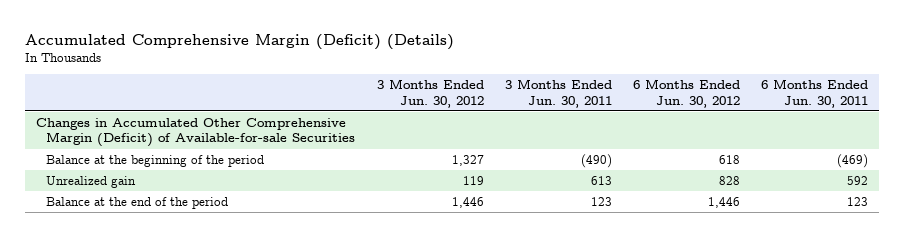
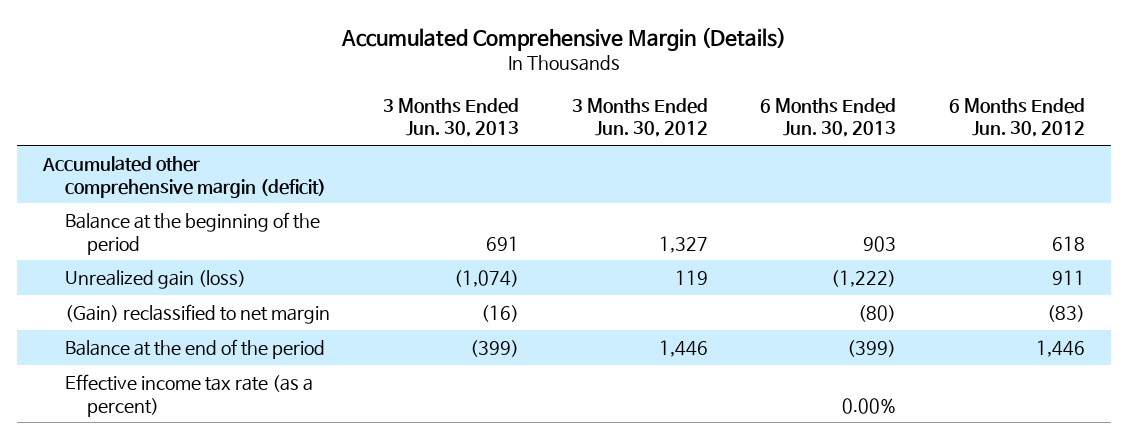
[25,33,455,50] Accumulated Comprehensive Margin (Deficit) (Details) -> [341,26,787,51] Accumulated Comprehensive Margin (Details)
[504,79,612,108] 3 Months Ended Jun. 30, 2011 -> none
[761,79,869,108] 6 Months Ended Jun. 30, 2011 -> none
none -> [382,97,519,138] 3 Months Ended Jun. 30, 2013
none -> [760,97,897,138] 6 Months Ended Jun. 30, 2013
[36,117,356,148] Changes in Accumulated Other Comprehensive Margin (Deficit) of Available-for-sale Securities -> [41,156,327,198] Accumulated other comprehensive margin (deficit)
[46,175,137,188] Unrealized gain -> [65,270,247,290] Unrealized gain (loss)
[719,175,741,185] 828 -> [1052,270,1086,286] 911
none -> [65,304,331,325] (Gain) reclassified to net margin
none -> [65,374,314,417] Effective income tax rate (as a percent)

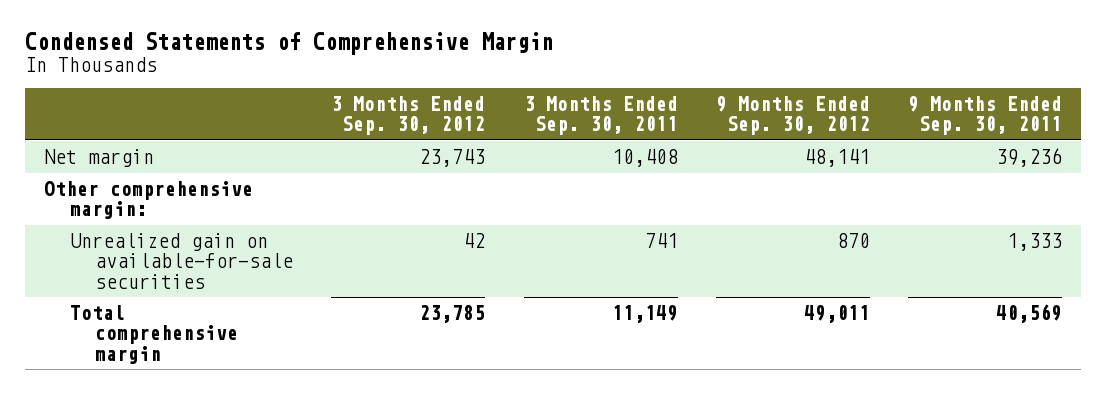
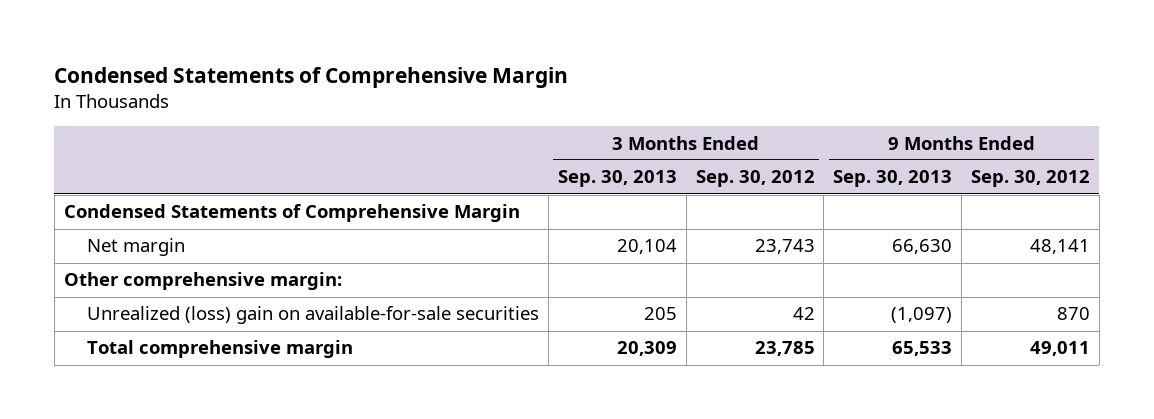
[523,95,678,136] 3 Months Ended Sep. 30, 2011 -> none
[908,95,1063,136] 9 Months Ended Sep. 30, 2011 -> none
none -> [558,170,678,188] Sep. 30, 2013
none -> [833,170,953,188] Sep. 30, 2013
none -> [63,204,520,223] Condensed Statements of Comprehensive Margin
[69,233,294,289] Unrealized gain on available-for-sale securities -> [87,306,540,325] Unrealized (loss) gain on available-for-sale securities

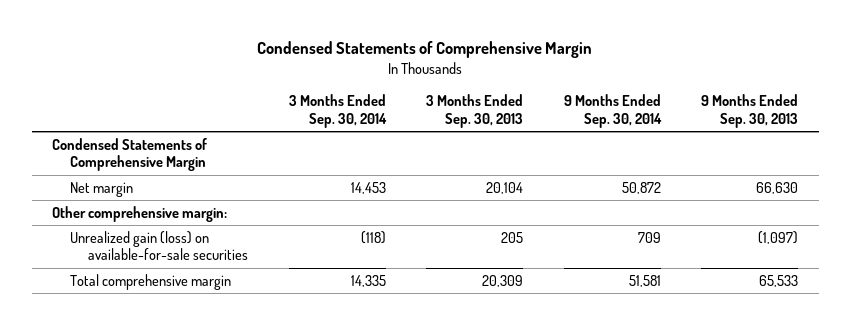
[695,170,815,188] Sep. 30, 2012 -> none
[970,170,1090,188] Sep. 30, 2012 -> none
none -> [288,94,387,128] 3 Months Ended Sep. 30, 2014
none -> [563,94,662,128] 9 Months Ended Sep. 30, 2014
[87,306,540,325] Unrealized (loss) gain on available-for-sale securities -> [70,231,249,261] Unrealized gain (loss) on available-for-sale securities

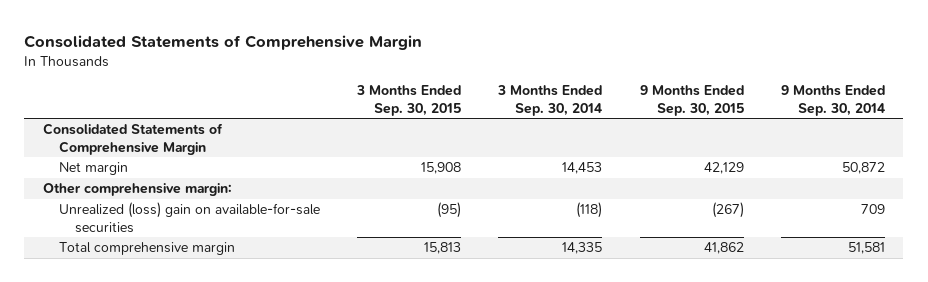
[257,41,593,59] Condensed Statements of Comprehensive Margin -> [24,34,423,50] Consolidated Statements of Comprehensive Margin
[426,94,524,128] 3 Months Ended Sep. 30, 2013 -> none
[701,94,799,128] 9 Months Ended Sep. 30, 2013 -> none
none -> [356,85,462,116] 3 Months Ended Sep. 30, 2015
none -> [639,85,744,116] 9 Months Ended Sep. 30, 2015
[51,138,207,172] Condensed Statements of Comprehensive Margin -> [43,123,224,155] Consolidated Statements of Comprehensive Margin
[70,231,249,261] Unrealized gain (loss) on available-for-sale securities -> [58,202,320,233] Unrealized (loss) gain on available-for-sale securities

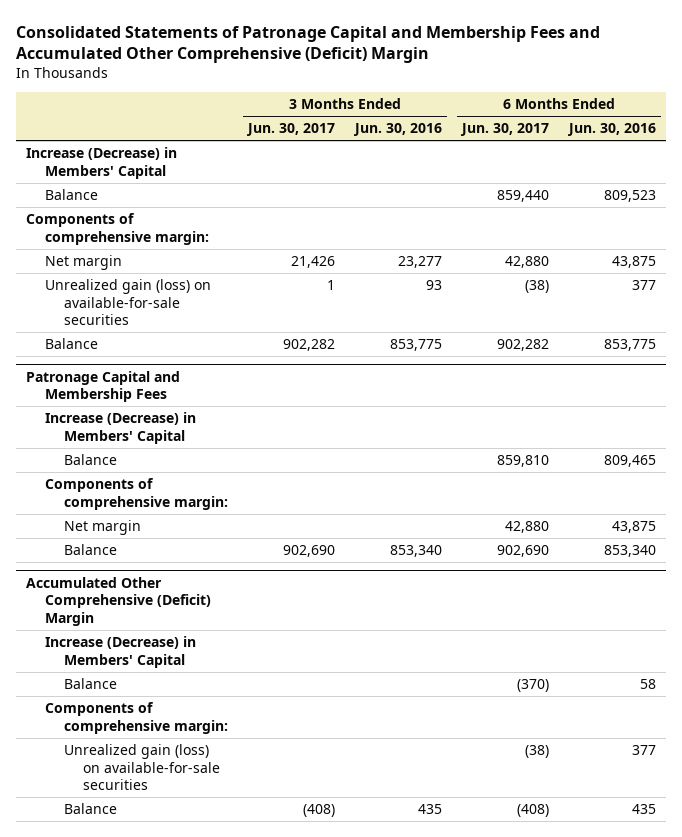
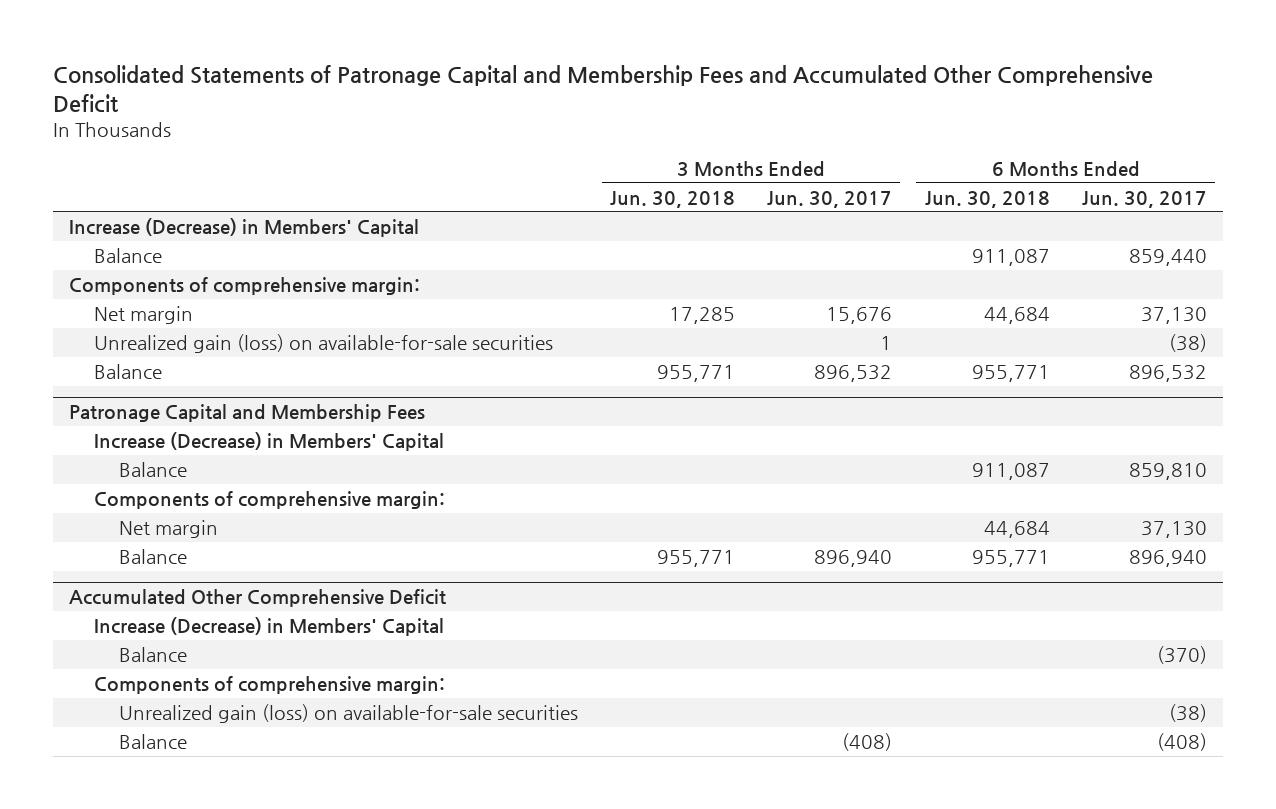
[16,25,601,64] Consolidated Statements of Patronage Capital and Membership Fees and Accumulated Other Comprehensive (Deficit) Margin -> [52,64,1153,113] Consolidated Statements of Patronage Capital and Membership Fees and Accumulated Other Comprehensive Deficit
[353,123,443,137] Jun. 30, 2016 -> none
[567,123,657,137] Jun. 30, 2016 -> none
none -> [610,190,736,208] Jun. 30, 2018
none -> [924,190,1050,208] Jun. 30, 2018
[291,256,336,269] 21,426 -> [826,306,893,324] 15,676
[505,256,550,269] 42,880 -> [1140,306,1207,324] 37,130
[283,339,336,352] 902,282 -> [814,364,893,382] 896,532
[497,339,550,352] 902,282 -> [1128,364,1207,382] 896,532
[505,521,550,534] 42,880 -> [1140,520,1207,538] 37,130
[283,545,336,558] 902,690 -> [814,549,893,567] 896,940
[497,545,550,558] 902,690 -> [1128,549,1207,567] 896,940
[26,576,212,626] Accumulated Other Comprehensive (Deficit) Margin -> [69,589,447,608] Accumulated Other Comprehensive Deficit

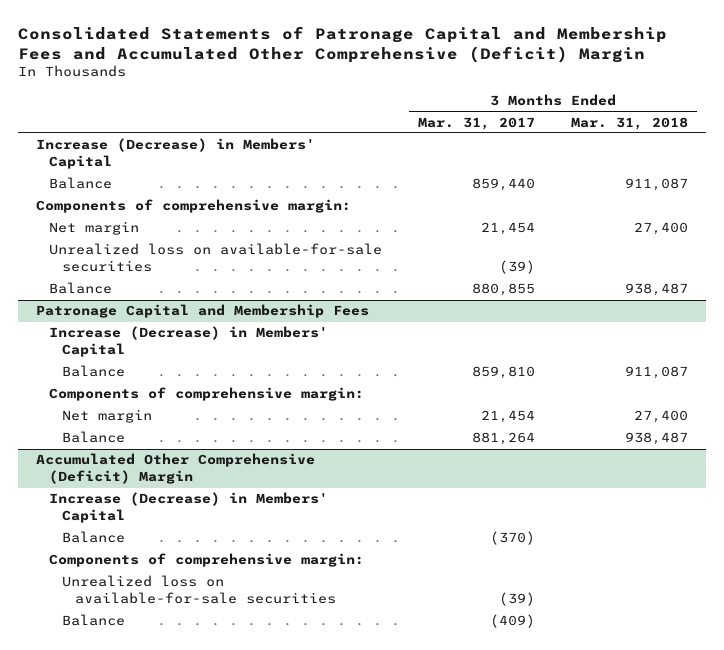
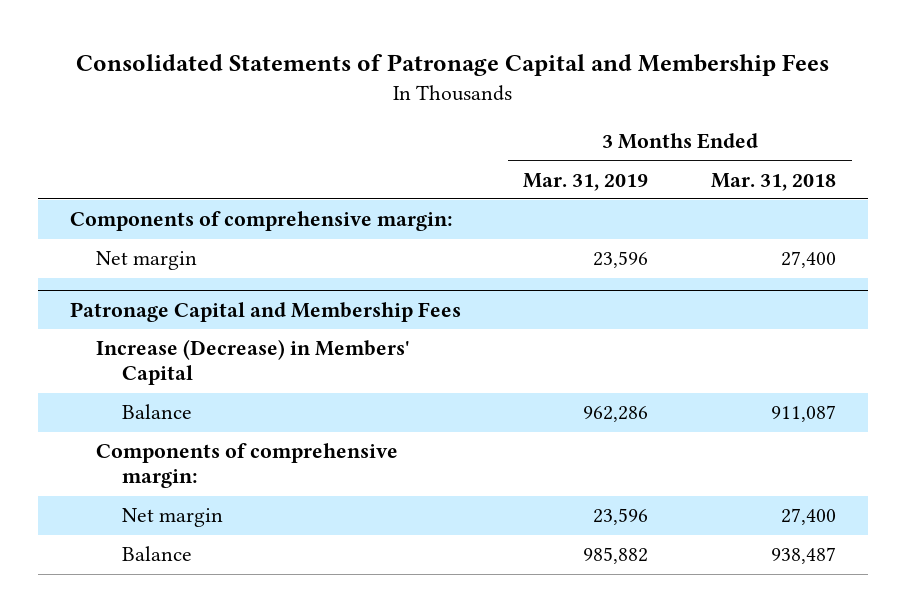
[18,25,668,63] Consolidated Statements of Patronage Capital and Membership Fees and Accumulated Other Comprehensive (Deficit) Margin -> [75,54,829,77] Consolidated Statements of Patronage Capital and Membership Fees
[418,116,536,130] Mar. 31, 2017 -> none
none -> [523,172,649,191] Mar. 31, 2019
[36,138,316,170] Increase (Decrease) in Members' Capital -> none
[49,177,113,190] Balance -> none
[49,243,383,273] Unrealized loss on available-for-sale securities -> none
[49,282,113,295] Balance -> none
[36,453,316,485] Accumulated Other Comprehensive (Deficit) Margin -> none
[49,492,329,524] Increase (Decrease) in Members' Capital -> none
[62,531,126,544] Balance -> none
[49,553,365,568] Components of comprehensive margin: -> none
[62,575,337,605] Unrealized loss on available-for-sale securities -> none
[62,614,126,627] Balance -> none

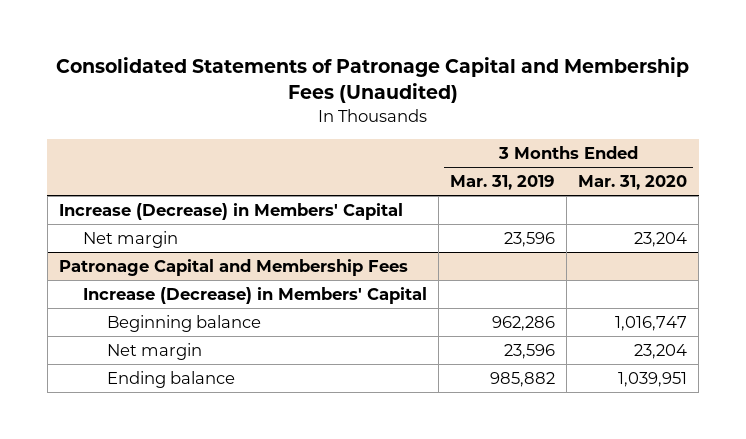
[75,54,829,77] Consolidated Statements of Patronage Capital and Membership Fees -> [56,57,690,104] Consolidated Statements of Patronage Capital and Membership Fees (Unaudited)
[711,172,837,191] Mar. 31, 2018 -> none
none -> [578,175,688,191] Mar. 31, 2020
[69,211,453,232] Components of comprehensive margin: -> none
none -> [59,203,404,221] Increase (Decrease) in Members' Capital
[95,443,398,489] Components of comprehensive margin: -> none
[121,404,192,420] Balance -> [106,315,261,333] Beginning balance
[121,546,192,562] Balance -> [106,371,235,389] Ending balance

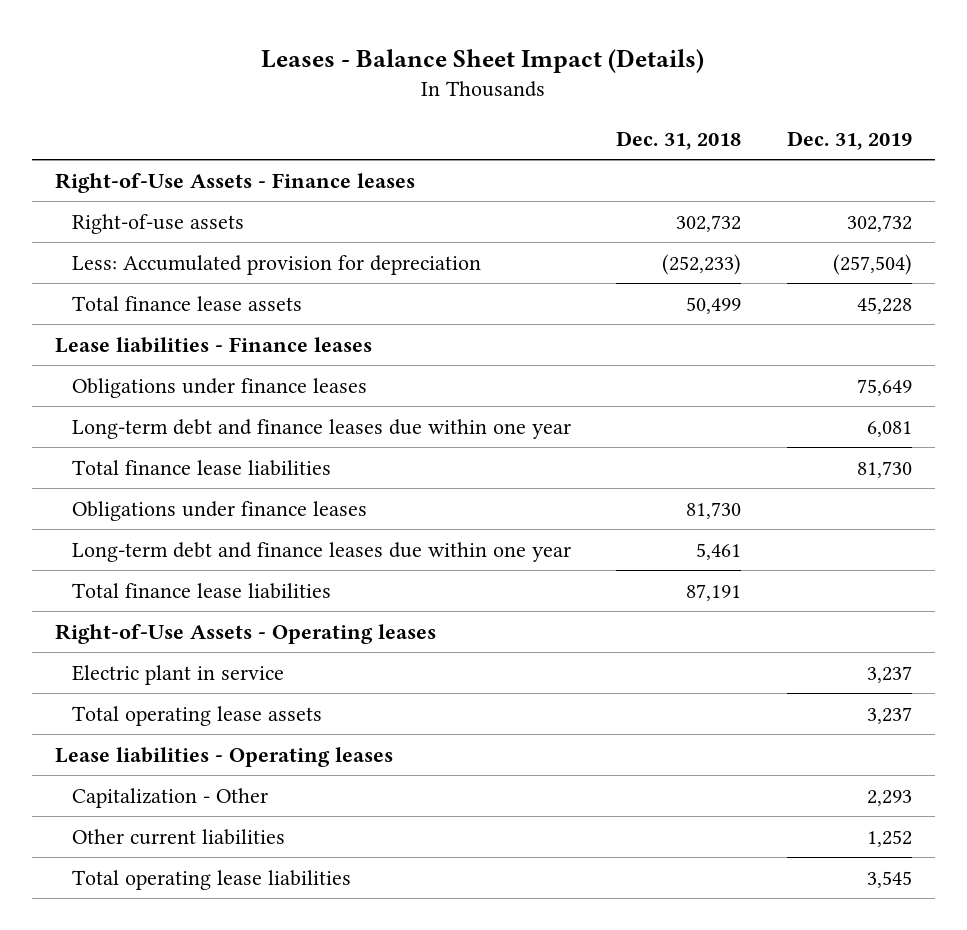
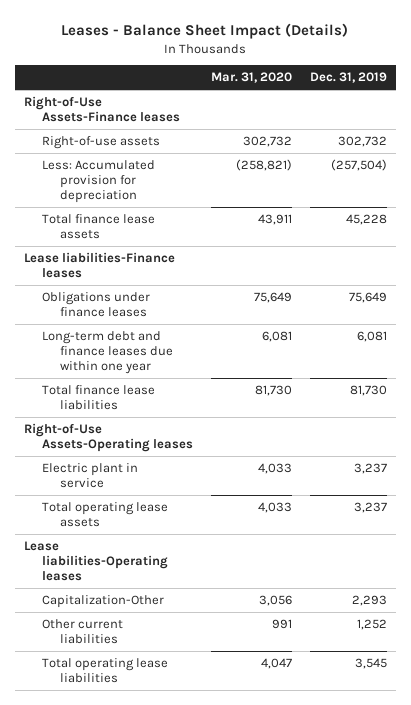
[616,131,742,151] Dec. 31, 2018 -> none
none -> [211,72,293,84] Mar. 31, 2020
[54,172,415,193] Right-of-Use Assets - Finance leases -> [23,95,181,123] Right-of-Use Assets-Finance leases
[54,336,372,353] Lease liabilities - Finance leases -> [23,251,175,279] Lease liabilities-Finance leases
[71,500,367,521] Obligations under finance leases -> none
[71,541,571,562] Long-term debt and finance leases due within one year -> none
[71,582,331,599] Total finance lease liabilities -> none
[54,623,436,644] Right-of-Use Assets - Operating leases -> [23,422,194,453] Right-of-Use Assets-Operating leases
[54,746,393,767] Lease liabilities - Operating leases -> [23,540,169,582] Lease liabilities-Operating leases
[71,787,268,808] Capitalization - Other -> [42,594,165,608] Capitalization-Other

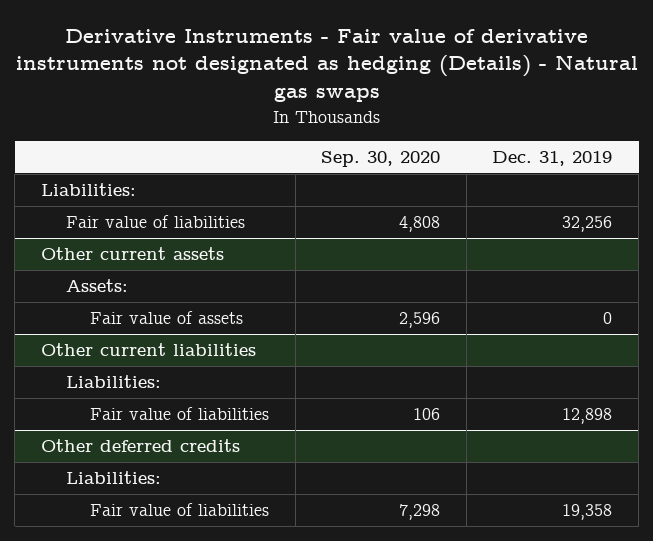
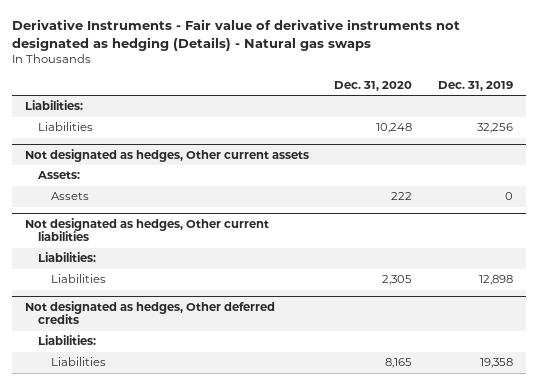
[321,150,441,167] Sep. 30, 2020 -> none
none -> [334,80,413,91] Dec. 31, 2020
[40,247,224,261] Other current assets -> none
[65,215,245,229] Fair value of liabilities -> [38,122,94,132] Liabilities
none -> [24,148,309,162] Not designated as hedges, Other current assets
[40,343,256,357] Other current liabilities -> none
[90,311,244,325] Fair value of assets -> [51,192,90,201] Assets
none -> [24,217,269,242] Not designated as hedges, Other current liabilities
[40,439,240,453] Other deferred credits -> none
[90,407,270,421] Fair value of liabilities -> [51,274,107,284] Liabilities
none -> [24,300,275,325] Not designated as hedges, Other deferred credits
[90,503,270,517] Fair value of liabilities -> [51,357,107,367] Liabilities

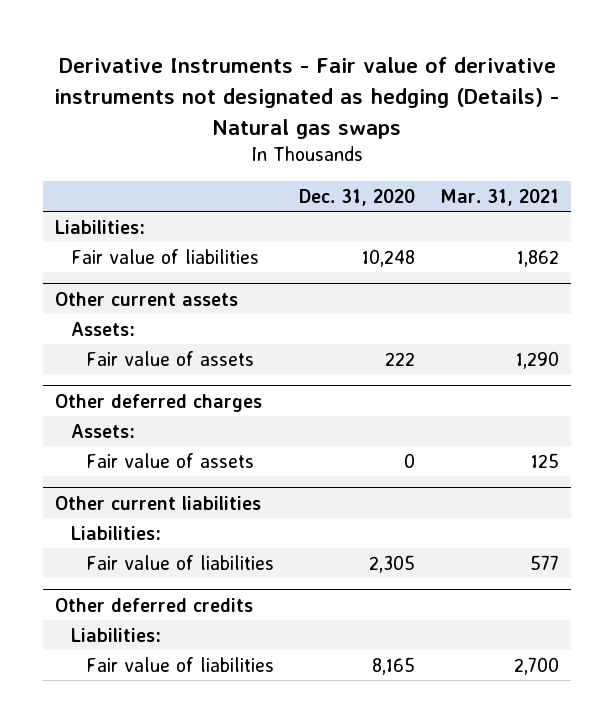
[437,80,513,91] Dec. 31, 2019 -> none
none -> [439,188,559,206] Mar. 31, 2021
[24,148,309,162] Not designated as hedges, Other current assets -> none
[38,122,94,132] Liabilities -> [70,248,259,264] Fair value of liabilities
none -> [55,291,239,306] Other current assets
[24,217,269,242] Not designated as hedges, Other current liabilities -> none
[51,192,90,201] Assets -> [85,350,254,366] Fair value of assets
none -> [55,393,263,412] Other deferred charges
none -> [70,423,135,438] Assets:
none -> [85,452,254,468] Fair value of assets
none -> [55,495,262,510] Other current liabilities
[24,300,275,325] Not designated as hedges, Other deferred credits -> none
[51,274,107,284] Liabilities -> [85,554,274,570] Fair value of liabilities
none -> [55,597,254,612] Other deferred credits
[51,357,107,367] Liabilities -> [85,656,274,672] Fair value of liabilities

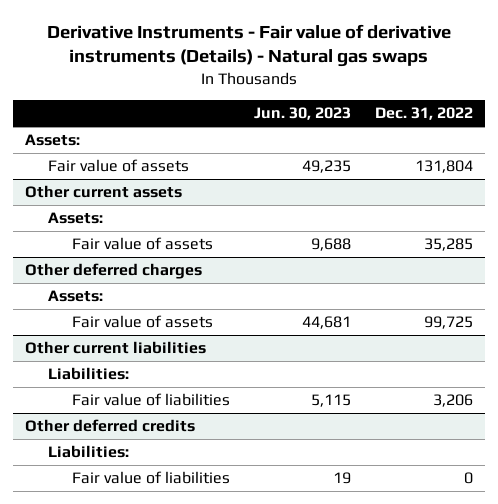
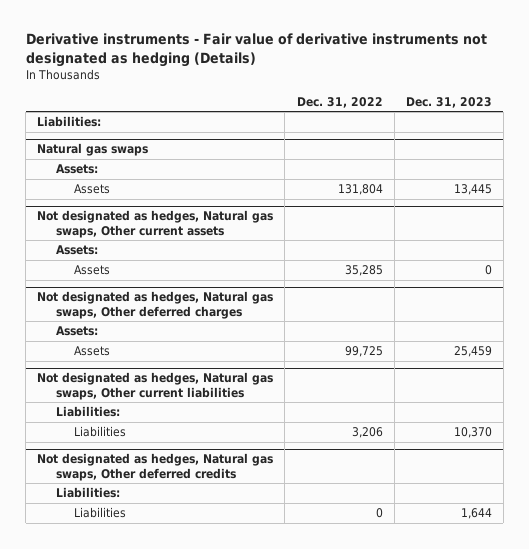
[47,23,452,68] Derivative Instruments - Fair value of derivative instruments (Details) - Natural gas swaps -> [25,33,487,68] Derivative instruments - Fair value of derivative instruments not designated as hedging (Details)
[253,107,351,121] Jun. 30, 2023 -> none
none -> [405,96,492,108] Dec. 31, 2023
none -> [37,116,102,128] Liabilities:
none -> [37,143,149,157] Natural gas swaps
[24,185,182,199] Other current assets -> none
[48,159,190,173] Fair value of assets -> [73,184,110,195] Assets
none -> [37,210,274,238] Not designated as hedges, Natural gas swaps, Other current assets
[24,263,202,280] Other deferred charges -> none
[71,237,213,251] Fair value of assets -> [73,265,110,276] Assets
none -> [37,291,274,319] Not designated as hedges, Natural gas swaps, Other deferred charges
[24,341,206,355] Other current liabilities -> none
[71,315,213,329] Fair value of assets -> [73,346,110,357] Assets
none -> [37,372,274,400] Not designated as hedges, Natural gas swaps, Other current liabilities
[24,419,195,433] Other deferred credits -> none
[71,393,230,407] Fair value of liabilities -> [73,426,126,438] Liabilities
none -> [37,453,274,481] Not designated as hedges, Natural gas swaps, Other deferred credits
[71,471,230,485] Fair value of liabilities -> [73,507,126,519] Liabilities

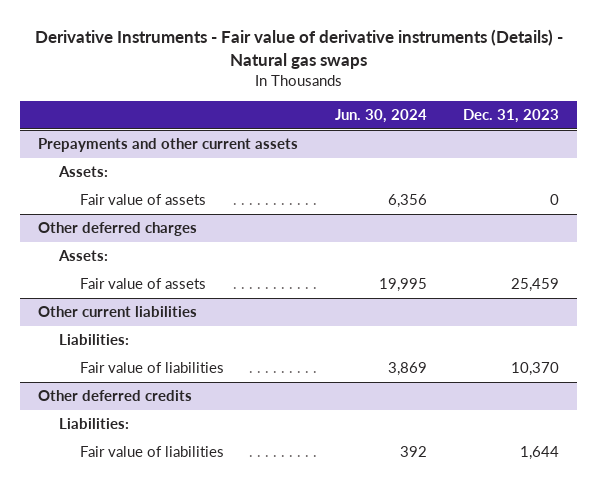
[25,33,487,68] Derivative instruments - Fair value of derivative instruments not designated as hedging (Details) -> [34,29,563,70] Derivative Instruments - Fair value of derivative instruments (Details) - Natural gas swaps
[296,96,383,108] Dec. 31, 2022 -> none
none -> [334,108,427,123] Jun. 30, 2024
[37,116,102,128] Liabilities: -> none
[55,164,98,175] Assets: -> none
[73,184,110,195] Assets -> none
[37,210,274,238] Not designated as hedges, Natural gas swaps, Other current assets -> none
[37,143,149,157] Natural gas swaps -> [38,138,299,153] Prepayments and other current assets
[37,291,274,319] Not designated as hedges, Natural gas swaps, Other deferred charges -> none
[73,265,110,276] Assets -> [79,194,206,206] Fair value of assets
none -> [38,222,198,237] Other deferred charges
[37,372,274,400] Not designated as hedges, Natural gas swaps, Other current liabilities -> none
[73,346,110,357] Assets -> [79,278,206,290] Fair value of assets
none -> [38,306,198,318] Other current liabilities
[37,453,274,481] Not designated as hedges, Natural gas swaps, Other deferred credits -> none
[73,426,126,438] Liabilities -> [79,362,224,374] Fair value of liabilities
none -> [38,390,193,402] Other deferred credits
[73,507,126,519] Liabilities -> [79,446,224,458] Fair value of liabilities

